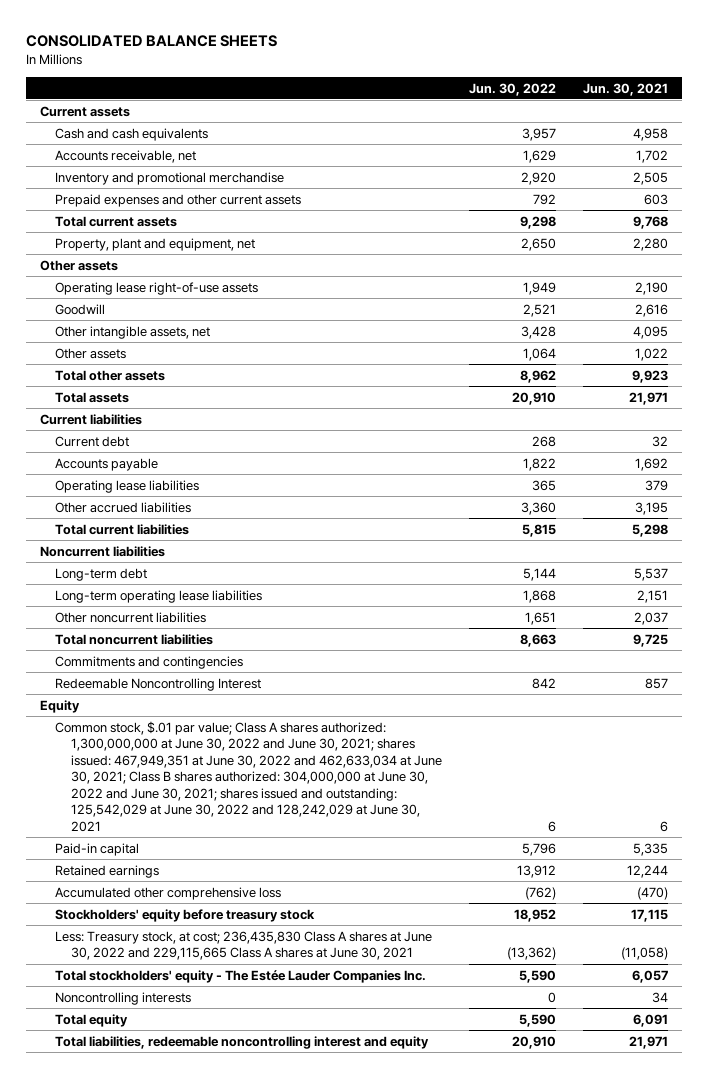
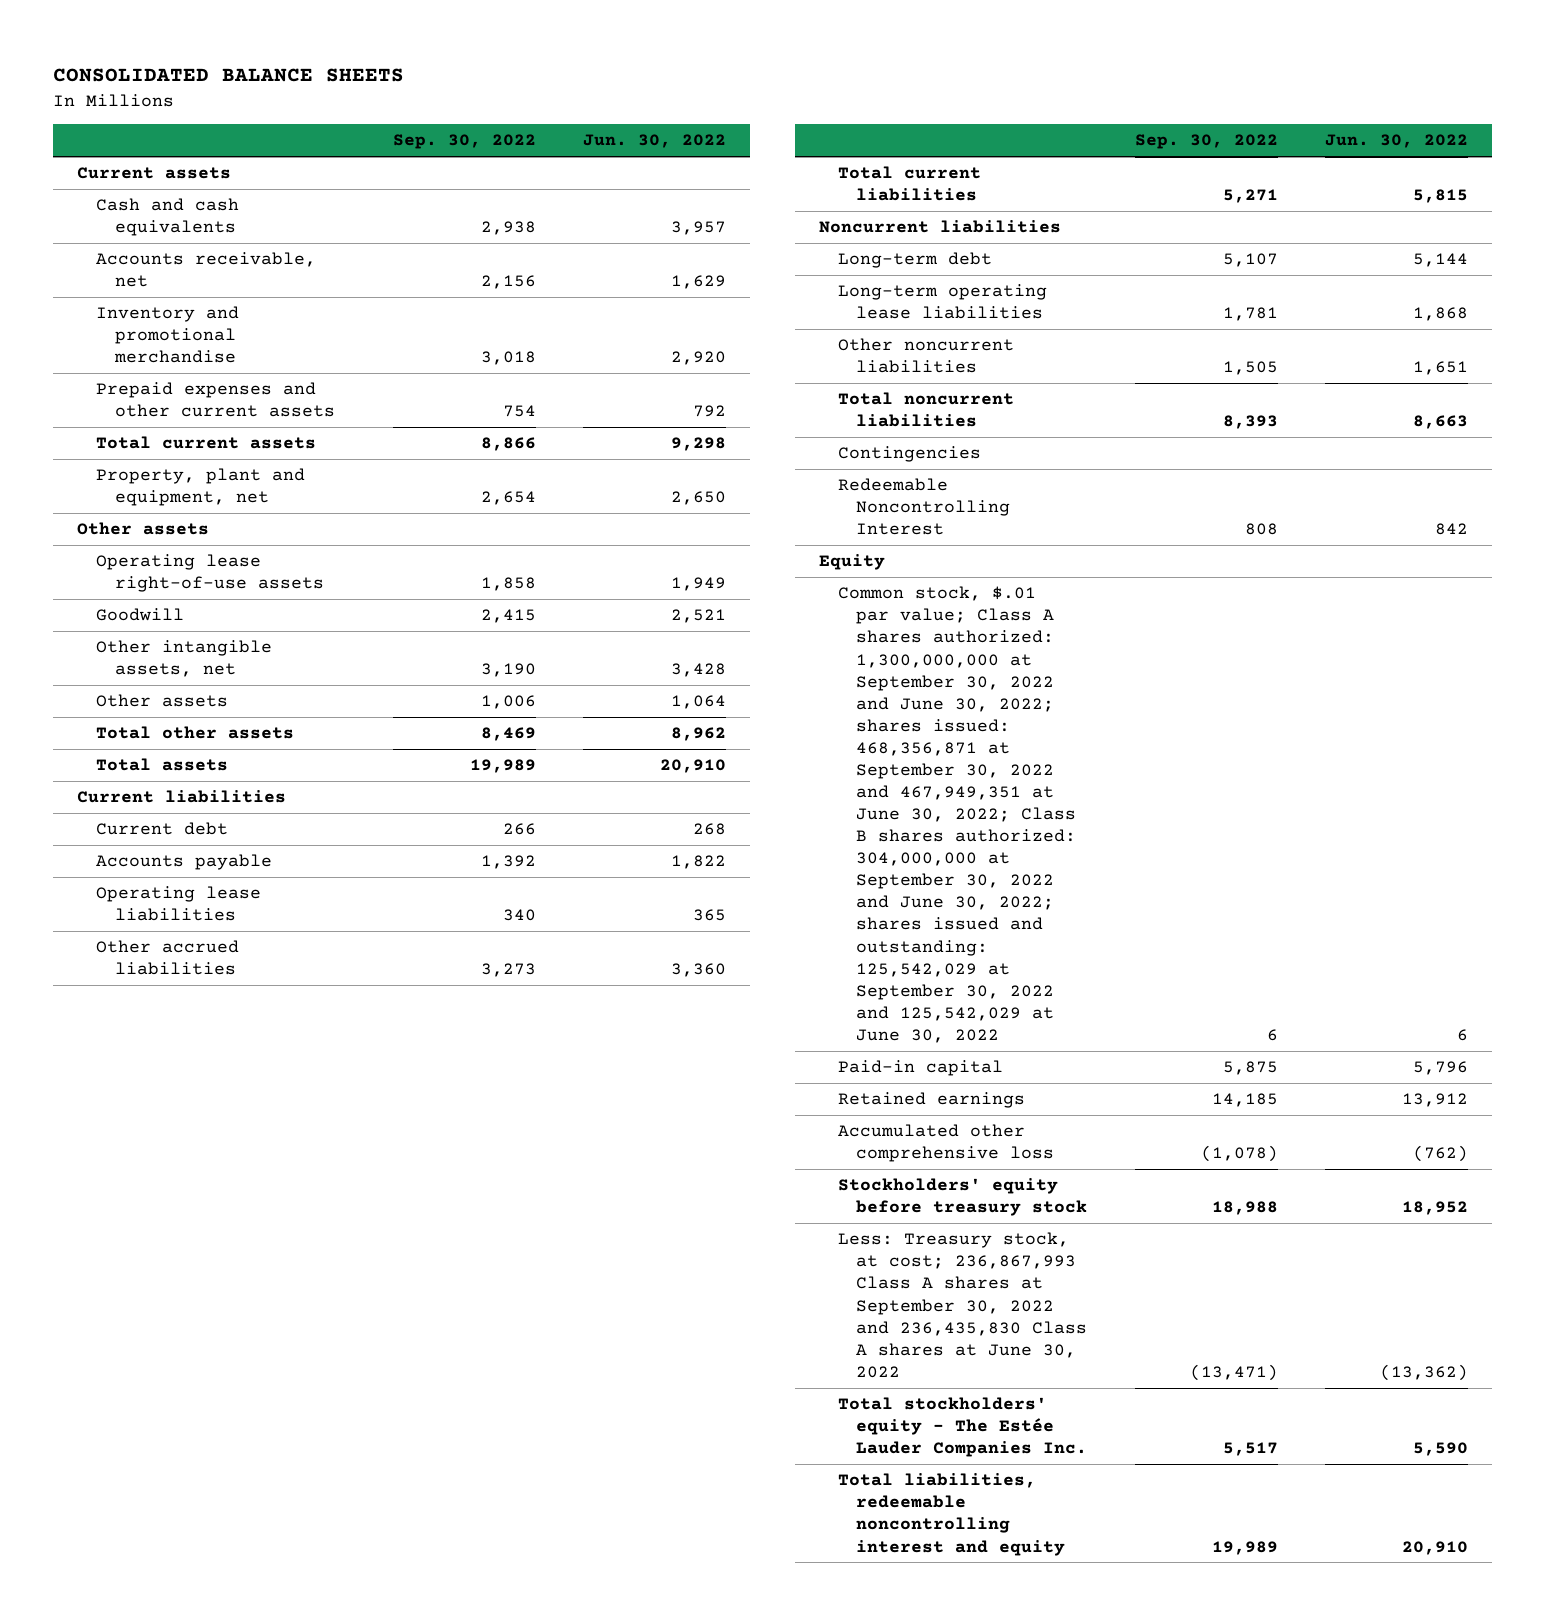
[583,82,669,96] Jun. 30, 2021 -> none
none -> [392,134,536,150] Sep. 30, 2022
[55,655,244,669] Commitments and contingencies -> [837,446,981,463] Contingencies
[55,720,442,832] Common stock, $.01 par value; Class A shares authorized: 1,300,000,000 at June 30, 2022 and June 30, 2021; shares issued: 467,949,351 at June 30, 2022 and 462,633,034 at June 30, 2021; Class B shares authorized: 304,000,000 at June 30, 2022 and June 30, 2021; shares issued and outstanding: 125,542,029 at June 30, 2022 and 128,242,029 at June 30, 2021 -> [837,586,1077,1043] Common stock, $.01 par value; Class A shares authorized: 1,300,000,000 at September 30, 2022 and June 30, 2022; shares issued: 468,356,871 at September 30, 2022 and 467,949,351 at June 30, 2022; Class B shares authorized: 304,000,000 at September 30, 2022 and June 30, 2022; shares issued and outstanding: 125,542,029 at September 30, 2022 and 125,542,029 at June 30, 2022
[55,930,433,961] Less: Treasury stock, at cost; 236,435,830 Class A shares at June 30, 2022 and 229,115,665 Class A shares at June 30, 2021 -> [837,1232,1088,1378] Less: Treasury stock, at cost; 236,867,993 Class A shares at September 30, 2022 and 236,435,830 Class A shares at June 30, 2022
[55,991,192,1005] Noncontrolling interests -> none
[55,1013,129,1027] Total equity -> none

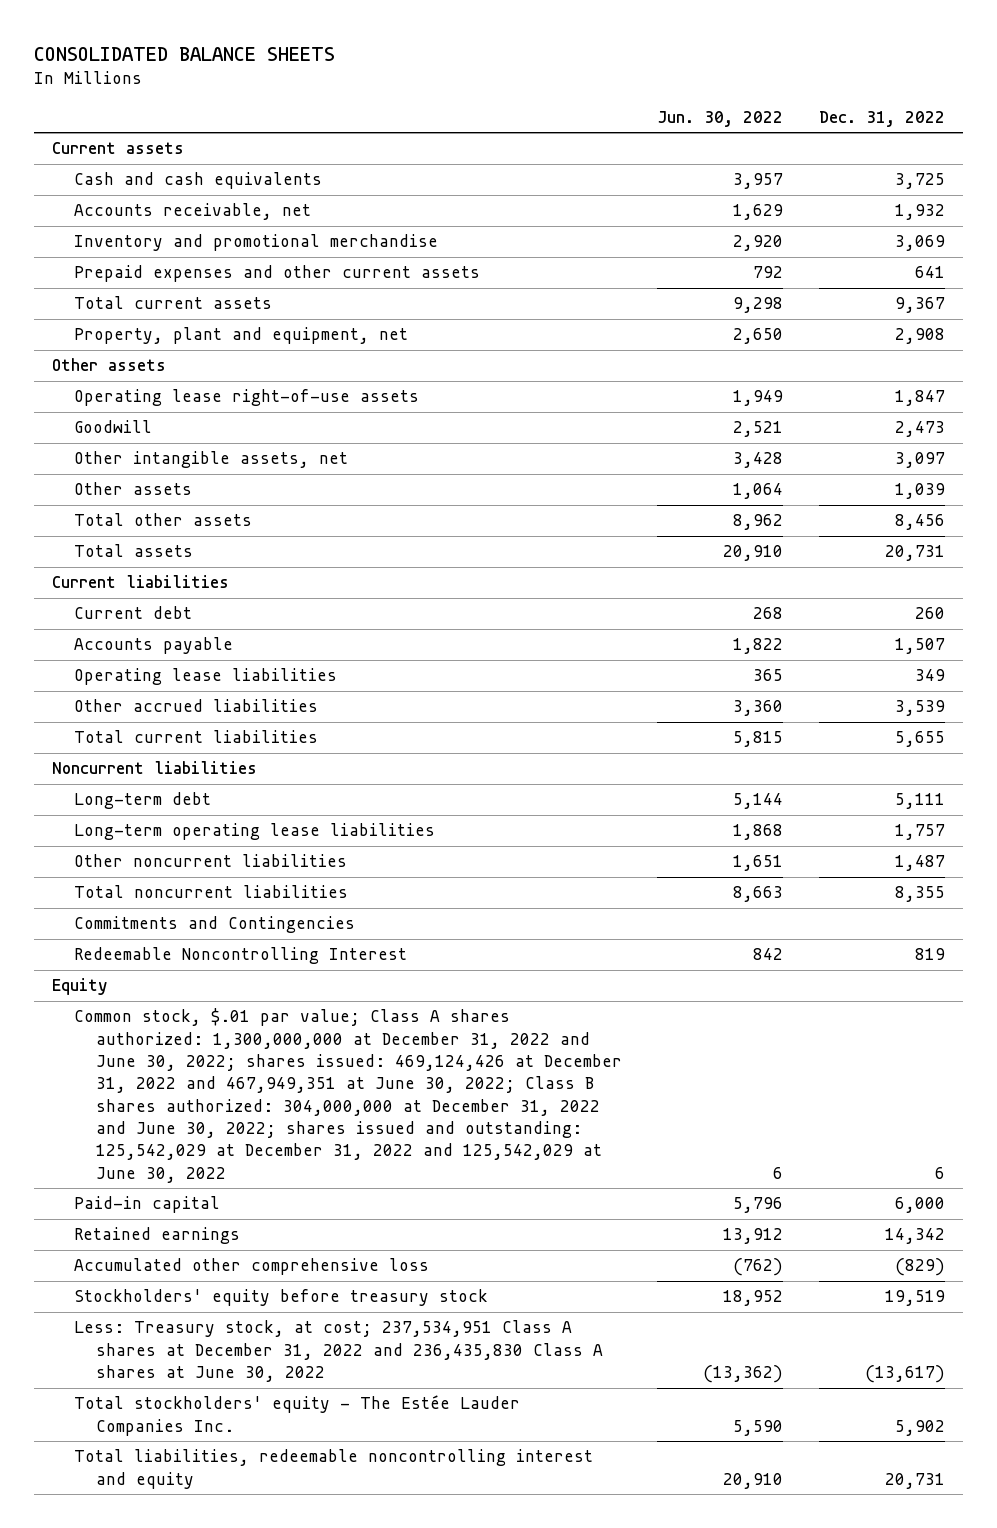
[392,134,536,150] Sep. 30, 2022 -> none
none -> [819,110,946,127] Dec. 31, 2022
[837,446,981,463] Contingencies -> [73,916,355,934] Commitments and Contingencies
[837,586,1077,1043] Common stock, $.01 par value; Class A shares authorized: 1,300,000,000 at September 30, 2022 and June 30, 2022; shares issued: 468,356,871 at September 30, 2022 and 467,949,351 at June 30, 2022; Class B shares authorized: 304,000,000 at September 30, 2022 and June 30, 2022; shares issued and outstanding: 125,542,029 at September 30, 2022 and 125,542,029 at June 30, 2022 -> [73,1008,622,1183] Common stock, $.01 par value; Class A shares authorized: 1,300,000,000 at December 31, 2022 and June 30, 2022; shares issued: 469,124,426 at December 31, 2022 and 467,949,351 at June 30, 2022; Class B shares authorized: 304,000,000 at December 31, 2022 and June 30, 2022; shares issued and outstanding: 125,542,029 at December 31, 2022 and 125,542,029 at June 30, 2022
[837,1232,1088,1378] Less: Treasury stock, at cost; 236,867,993 Class A shares at September 30, 2022 and 236,435,830 Class A shares at June 30, 2022 -> [73,1320,603,1383] Less: Treasury stock, at cost; 237,534,951 Class A shares at December 31, 2022 and 236,435,830 Class A shares at June 30, 2022

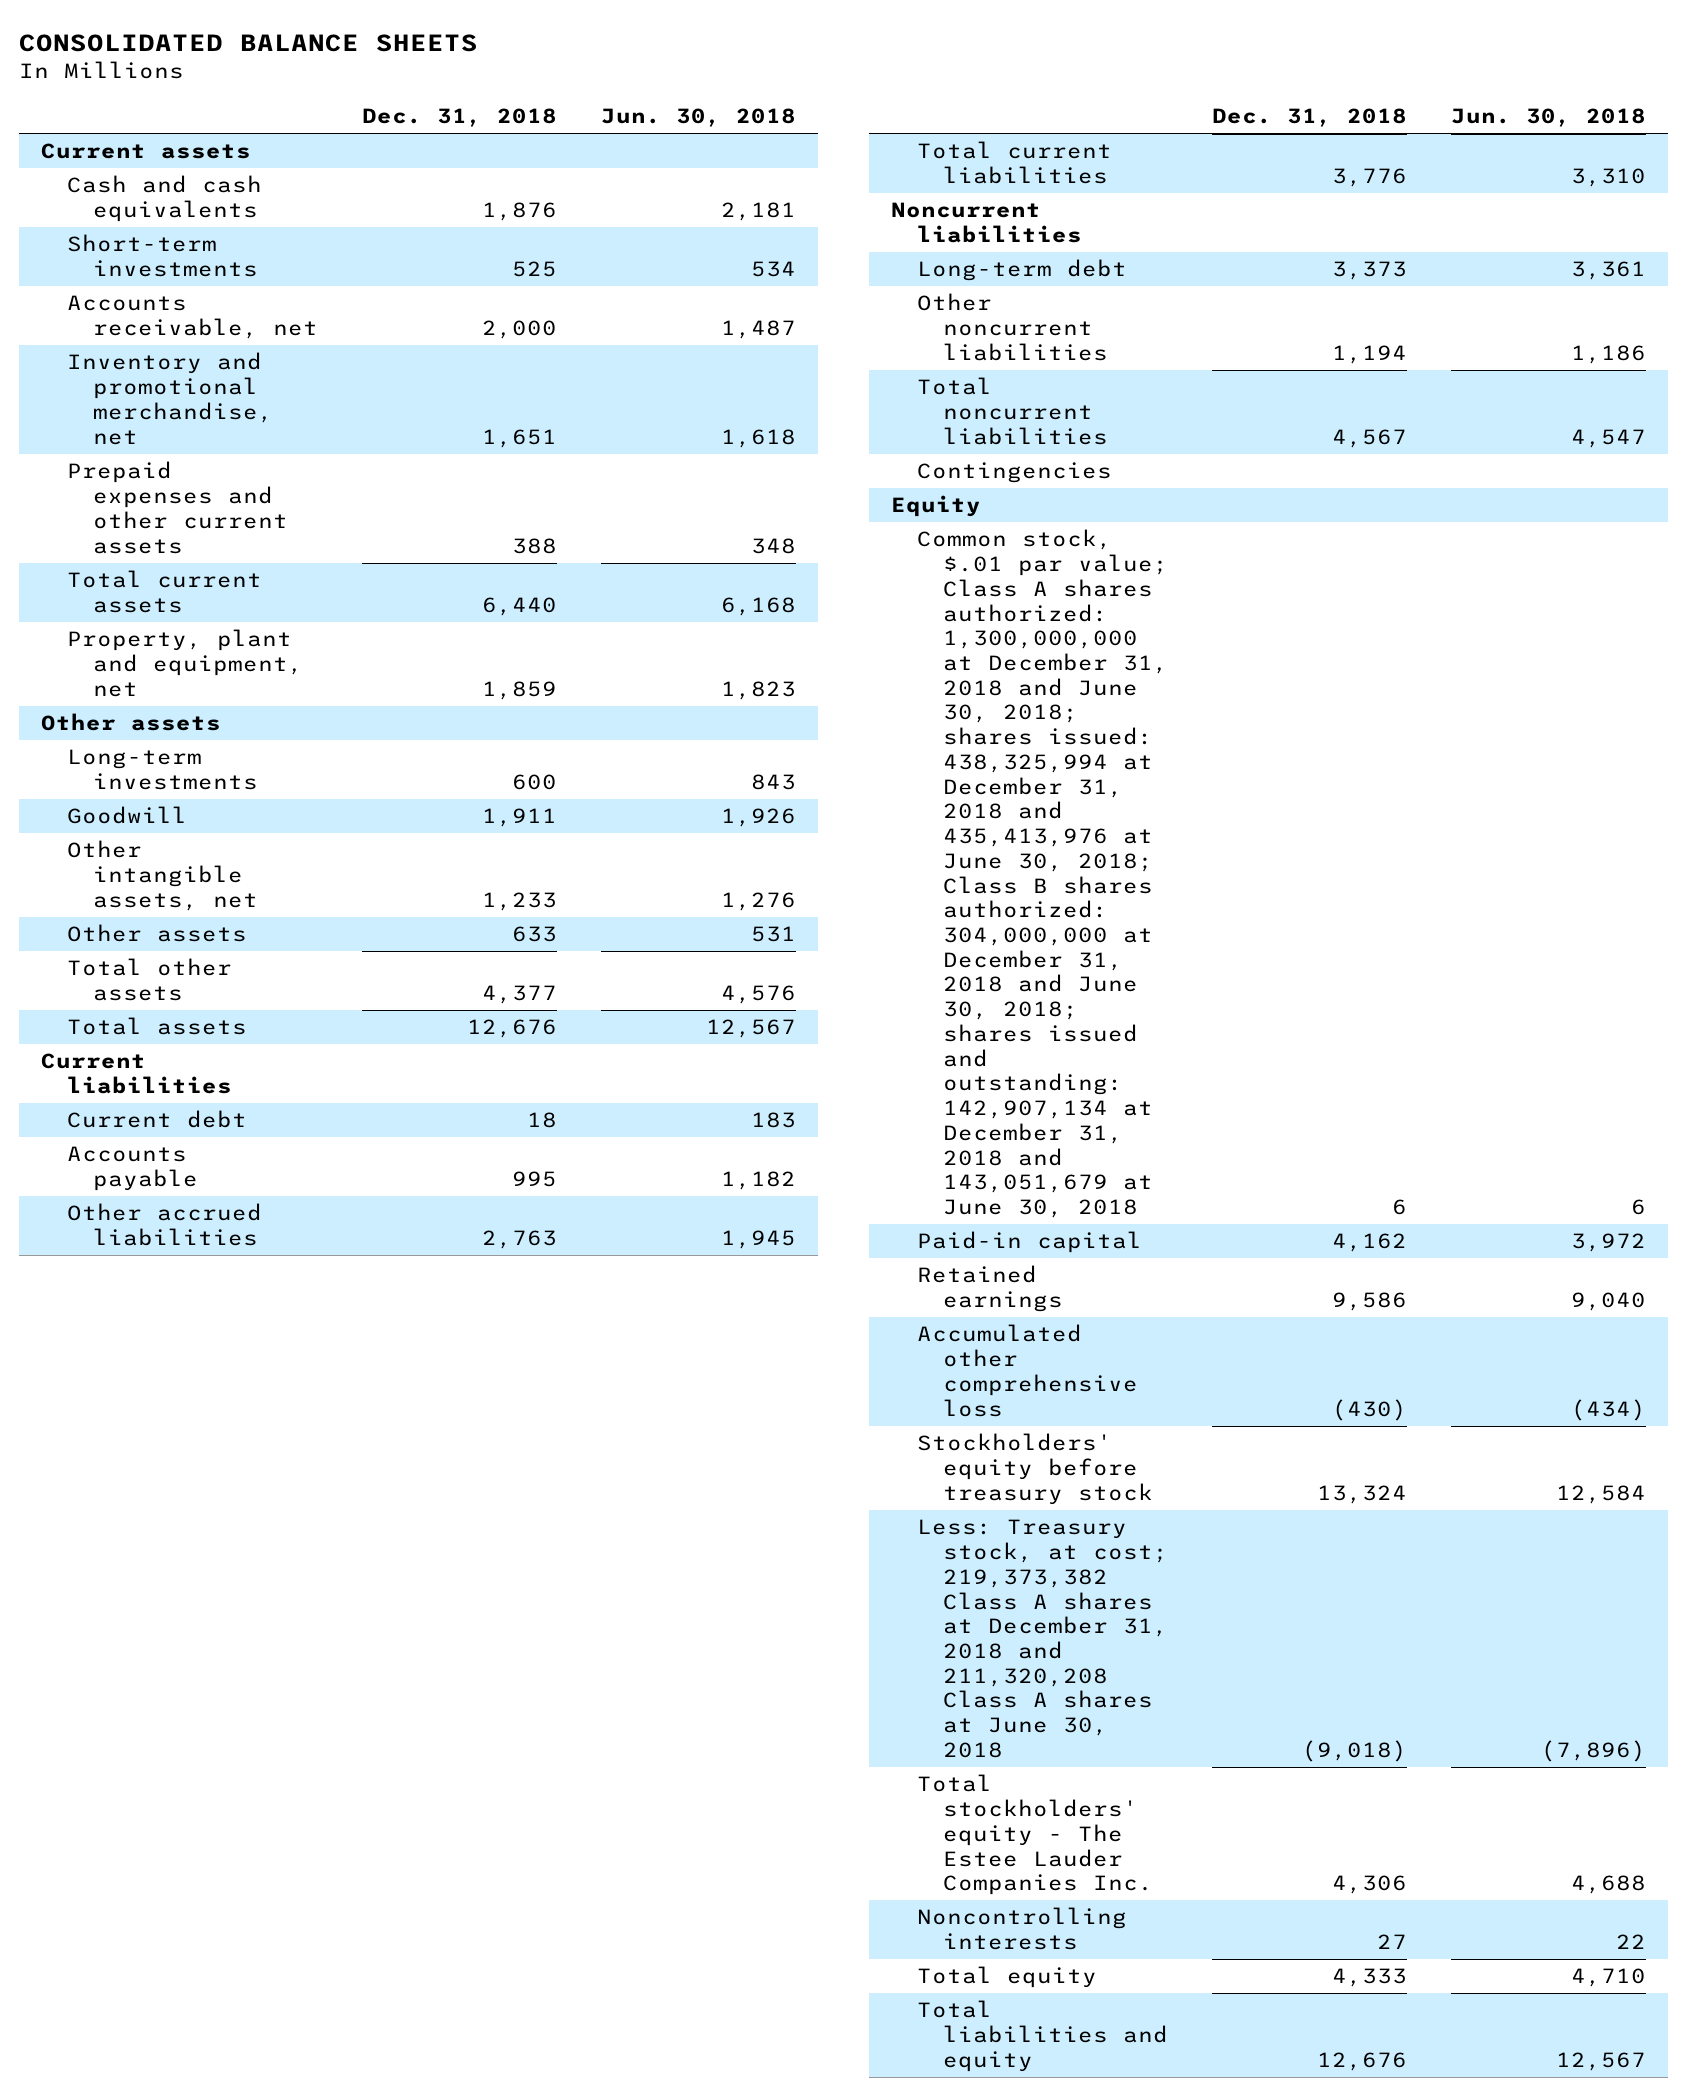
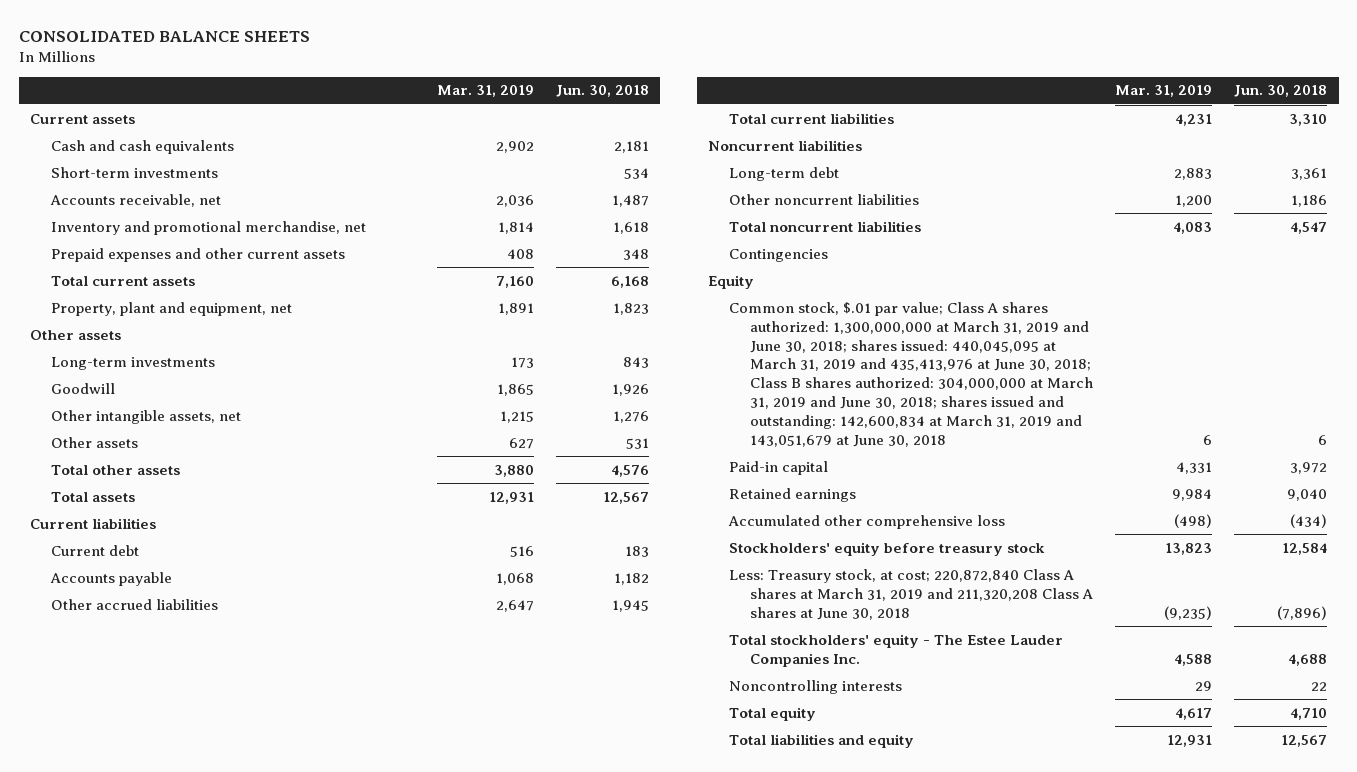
[361,108,557,128] Dec. 31, 2018 -> none
none -> [436,85,534,98] Mar. 31, 2019
[916,529,1168,1219] Common stock, $.01 par value; Class A shares authorized: 1,300,000,000 at December 31, 2018 and June 30, 2018; shares issued: 438,325,994 at December 31, 2018 and 435,413,976 at June 30, 2018; Class B shares authorized: 304,000,000 at December 31, 2018 and June 30, 2018; shares issued and outstanding: 142,907,134 at December 31, 2018 and 143,051,679 at June 30, 2018 -> [728,301,1093,447] Common stock, $.01 par value; Class A shares authorized: 1,300,000,000 at March 31, 2019 and June 30, 2018; shares issued: 440,045,095 at March 31, 2019 and 435,413,976 at June 30, 2018; Class B shares authorized: 304,000,000 at March 31, 2019 and June 30, 2018; shares issued and outstanding: 142,600,834 at March 31, 2019 and 143,051,679 at June 30, 2018
[916,1519,1168,1758] Less: Treasury stock, at cost; 219,373,382 Class A shares at December 31, 2018 and 211,320,208 Class A shares at June 30, 2018 -> [728,568,1093,620] Less: Treasury stock, at cost; 220,872,840 Class A shares at March 31, 2019 and 211,320,208 Class A shares at June 30, 2018

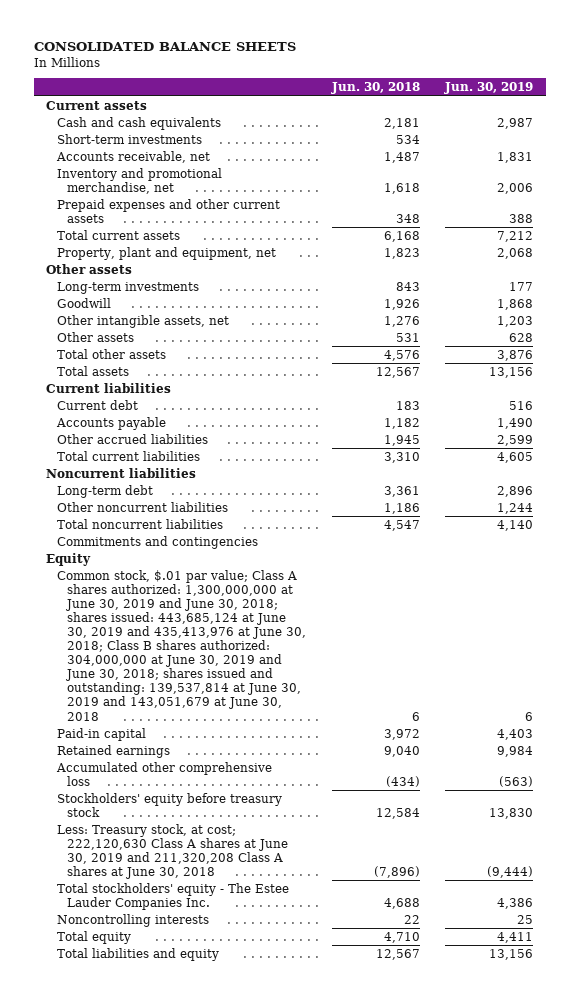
[436,85,534,98] Mar. 31, 2019 -> none
none -> [443,82,533,95] Jun. 30, 2019
[728,248,828,262] Contingencies -> [56,535,258,549] Commitments and contingencies
[728,301,1093,447] Common stock, $.01 par value; Class A shares authorized: 1,300,000,000 at March 31, 2019 and June 30, 2018; shares issued: 440,045,095 at March 31, 2019 and 435,413,976 at June 30, 2018; Class B shares authorized: 304,000,000 at March 31, 2019 and June 30, 2018; shares issued and outstanding: 142,600,834 at March 31, 2019 and 143,051,679 at June 30, 2018 -> [56,569,307,721] Common stock, $.01 par value; Class A shares authorized: 1,300,000,000 at June 30, 2019 and June 30, 2018; shares issued: 443,685,124 at June 30, 2019 and 435,413,976 at June 30, 2018; Class B shares authorized: 304,000,000 at June 30, 2019 and June 30, 2018; shares issued and outstanding: 139,537,814 at June 30, 2019 and 143,051,679 at June 30, 2018
[728,568,1093,620] Less: Treasury stock, at cost; 220,872,840 Class A shares at March 31, 2019 and 211,320,208 Class A shares at June 30, 2018 -> [56,823,289,880] Less: Treasury stock, at cost; 222,120,630 Class A shares at June 30, 2019 and 211,320,208 Class A shares at June 30, 2018

